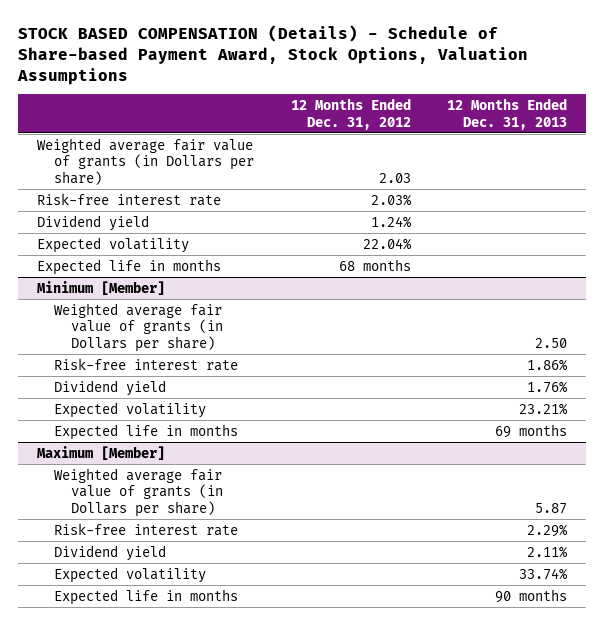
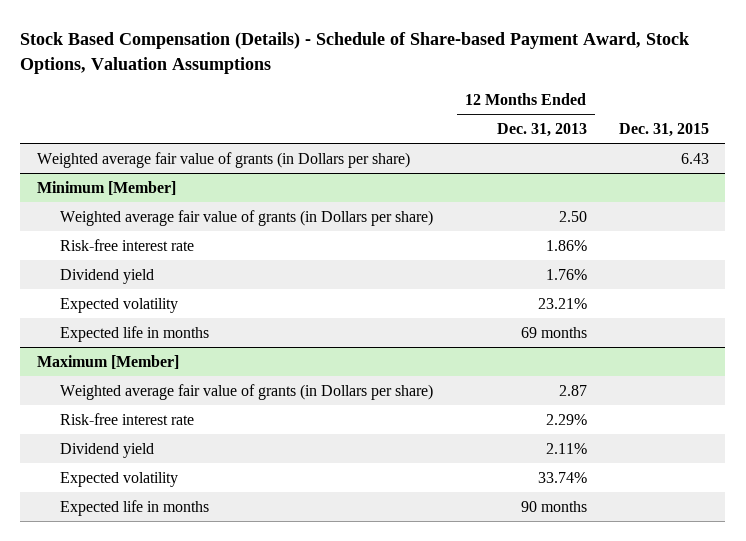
[17,25,529,85] STOCK BASED COMPENSATION (Details) - Schedule of Share-based Payment Award, Stock Options, Valuation Assumptions -> [20,32,690,74] Stock Based Compensation (Details) - Schedule of Share-based Payment Award, Stock Options, Valuation Assumptions
[290,98,411,130] 12 Months Ended Dec. 31, 2012 -> none
none -> [618,122,709,137] Dec. 31, 2015
[36,192,221,206] Risk-free interest rate -> none
[36,214,149,231] Dividend yield -> none
[36,236,189,253] Expected volatility -> none
[36,258,221,275] Expected life in months -> none
[535,502,568,514] 5.87 -> [558,384,587,396] 2.87

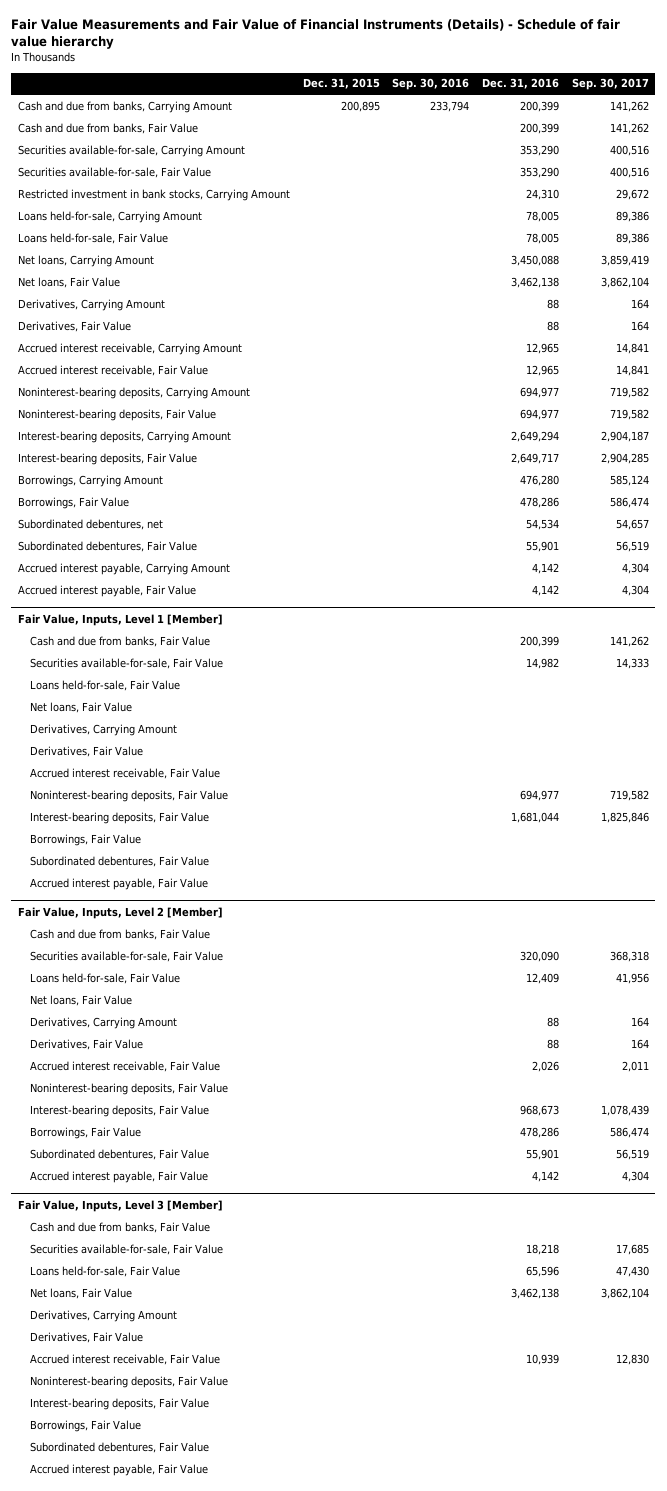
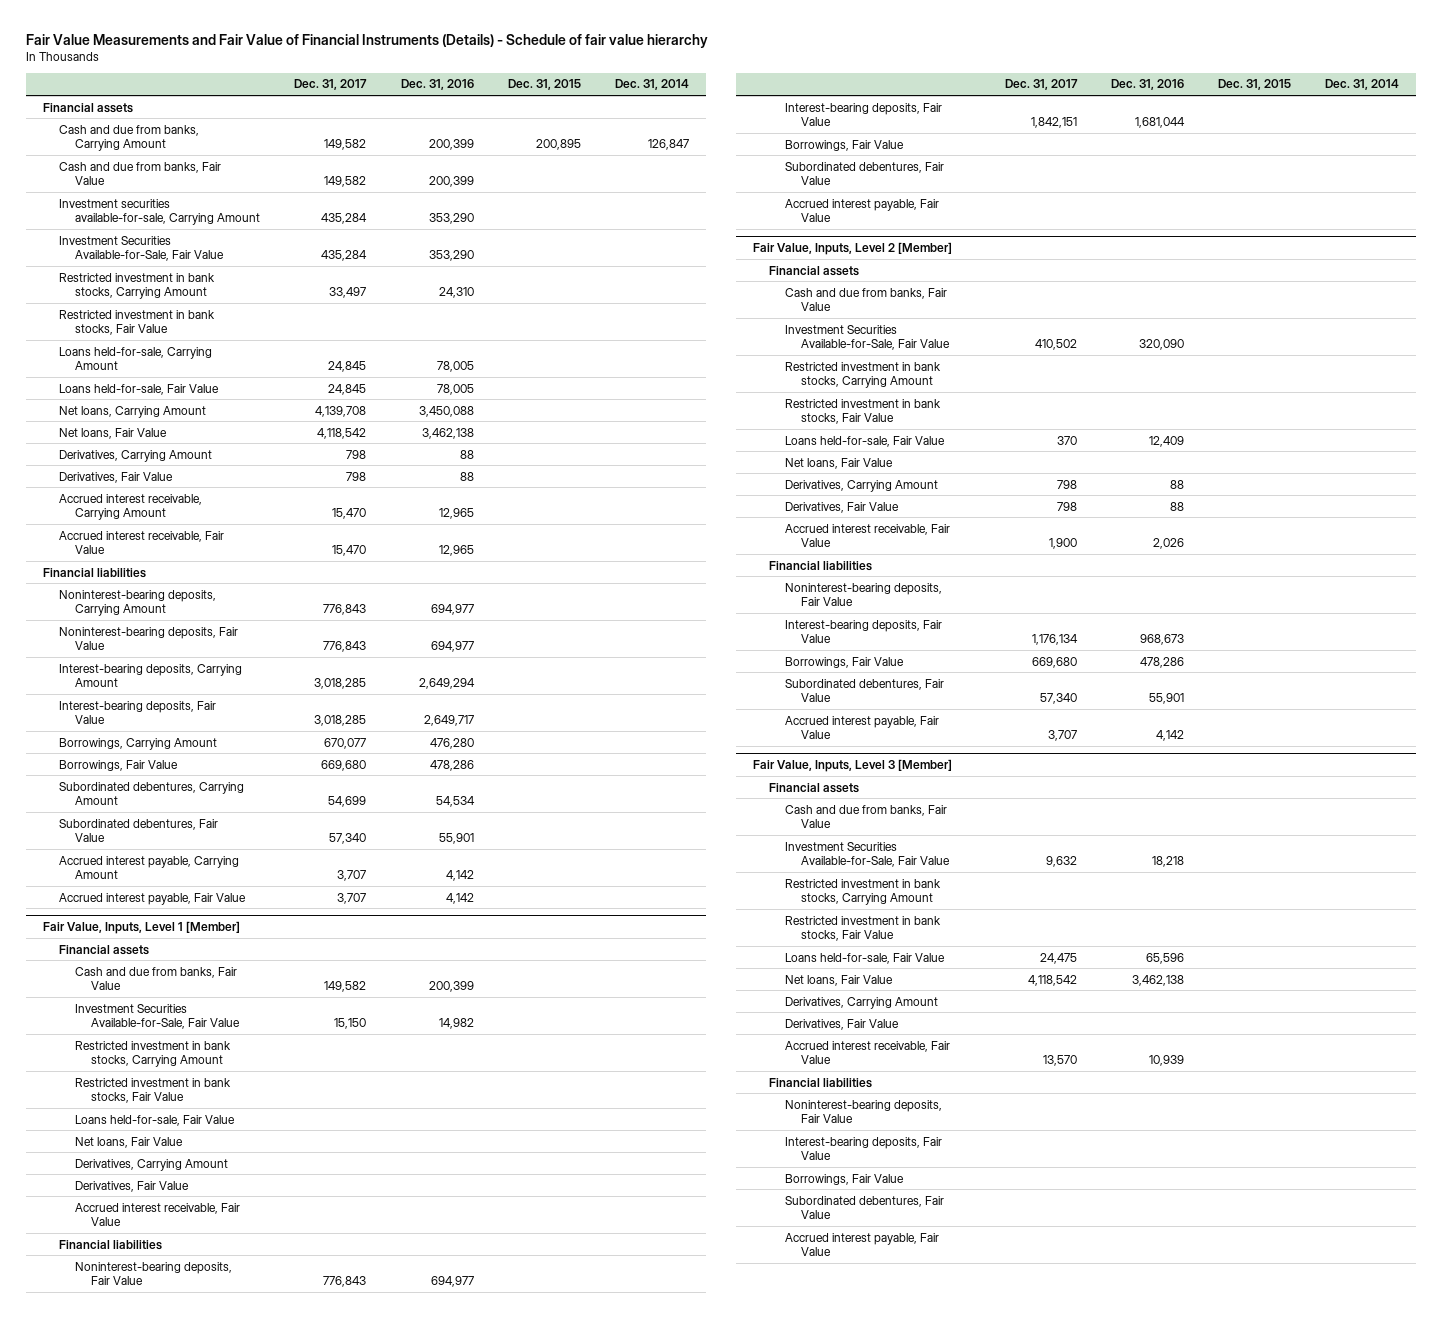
[392,78,470,91] Sep. 30, 2016 -> none
[571,78,649,91] Sep. 30, 2017 -> none
none -> [294,79,368,91] Dec. 31, 2017
none -> [614,79,689,91] Dec. 31, 2014
none -> [43,102,134,113] Financial assets
[17,144,245,157] Securities available-for-sale, Carrying Amount -> [59,198,261,226] Investment securities available-for-sale, Carrying Amount
[17,166,211,178] Securities available-for-sale, Fair Value -> [59,235,225,262] Investment Securities Available-for-Sale, Fair Value
none -> [59,309,216,336] Restricted investment in bank stocks, Fair Value
none -> [43,567,147,578] Financial liabilities
[17,518,163,530] Subordinated debentures, net -> [59,781,245,806] Subordinated debentures, Carrying Amount
none -> [59,944,150,955] Financial assets
[29,657,223,669] Securities available-for-sale, Fair Value -> [75,1003,241,1030] Investment Securities Available-for-Sale, Fair Value
none -> [75,1040,232,1068] Restricted investment in bank stocks, Carrying Amount
none -> [75,1077,232,1104] Restricted investment in bank stocks, Fair Value
none -> [59,1239,163,1250] Financial liabilities
none -> [769,265,860,276] Financial assets
[29,950,223,962] Securities available-for-sale, Fair Value -> [785,324,951,351] Investment Securities Available-for-Sale, Fair Value
none -> [785,361,942,389] Restricted investment in bank stocks, Carrying Amount
none -> [785,398,942,425] Restricted investment in bank stocks, Fair Value
none -> [769,560,873,571] Financial liabilities
none -> [769,782,860,793] Financial assets
[29,1243,223,1255] Securities available-for-sale, Fair Value -> [785,841,951,868] Investment Securities Available-for-Sale, Fair Value
none -> [785,878,942,906] Restricted investment in bank stocks, Carrying Amount
none -> [785,915,942,942] Restricted investment in bank stocks, Fair Value
none -> [769,1077,873,1088] Financial liabilities

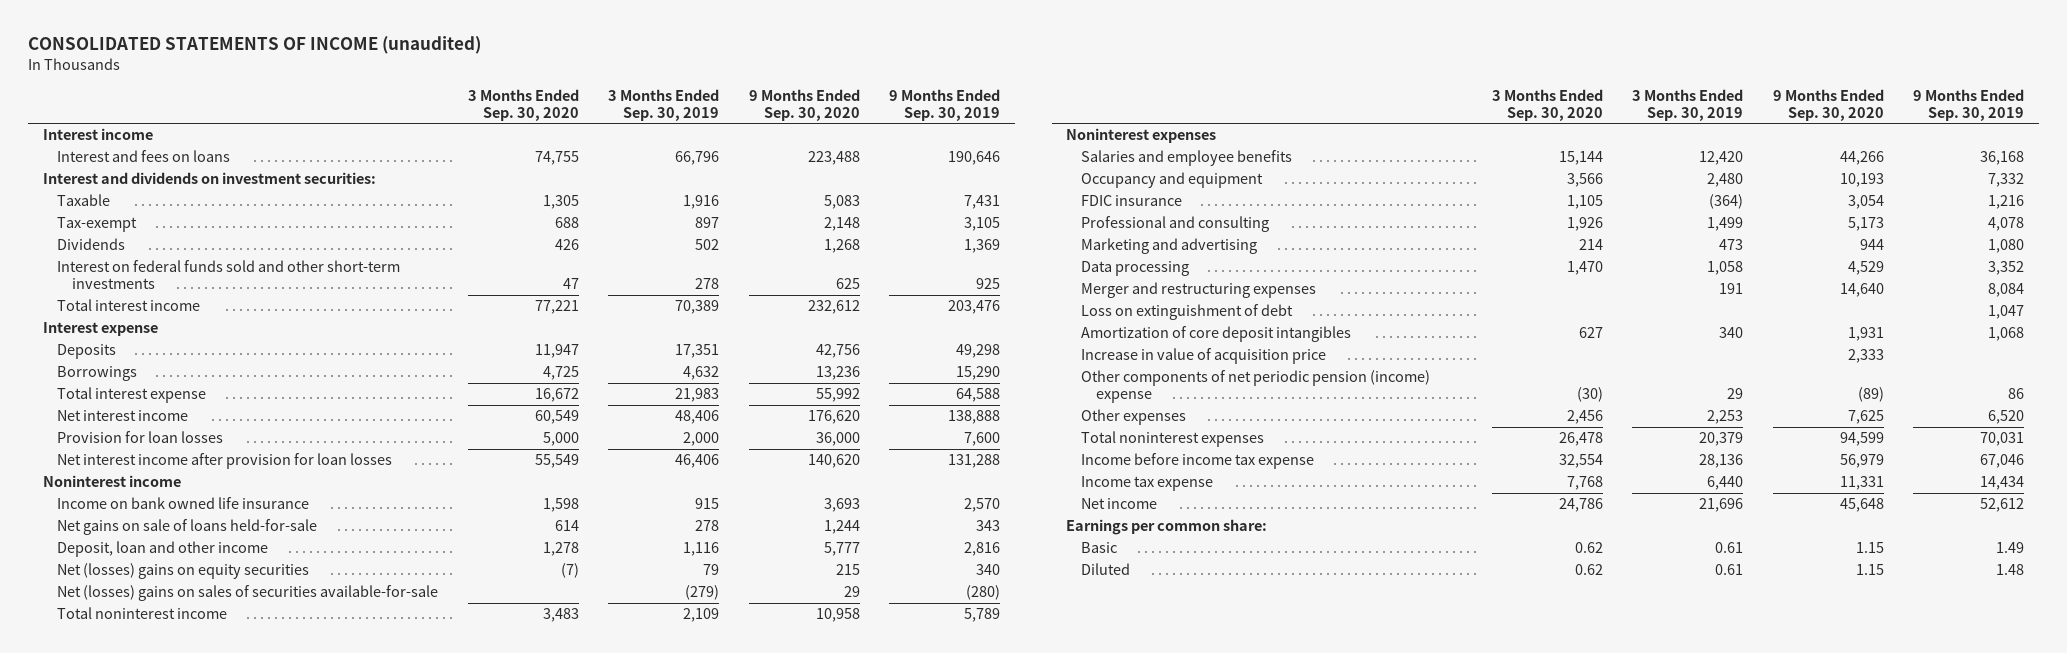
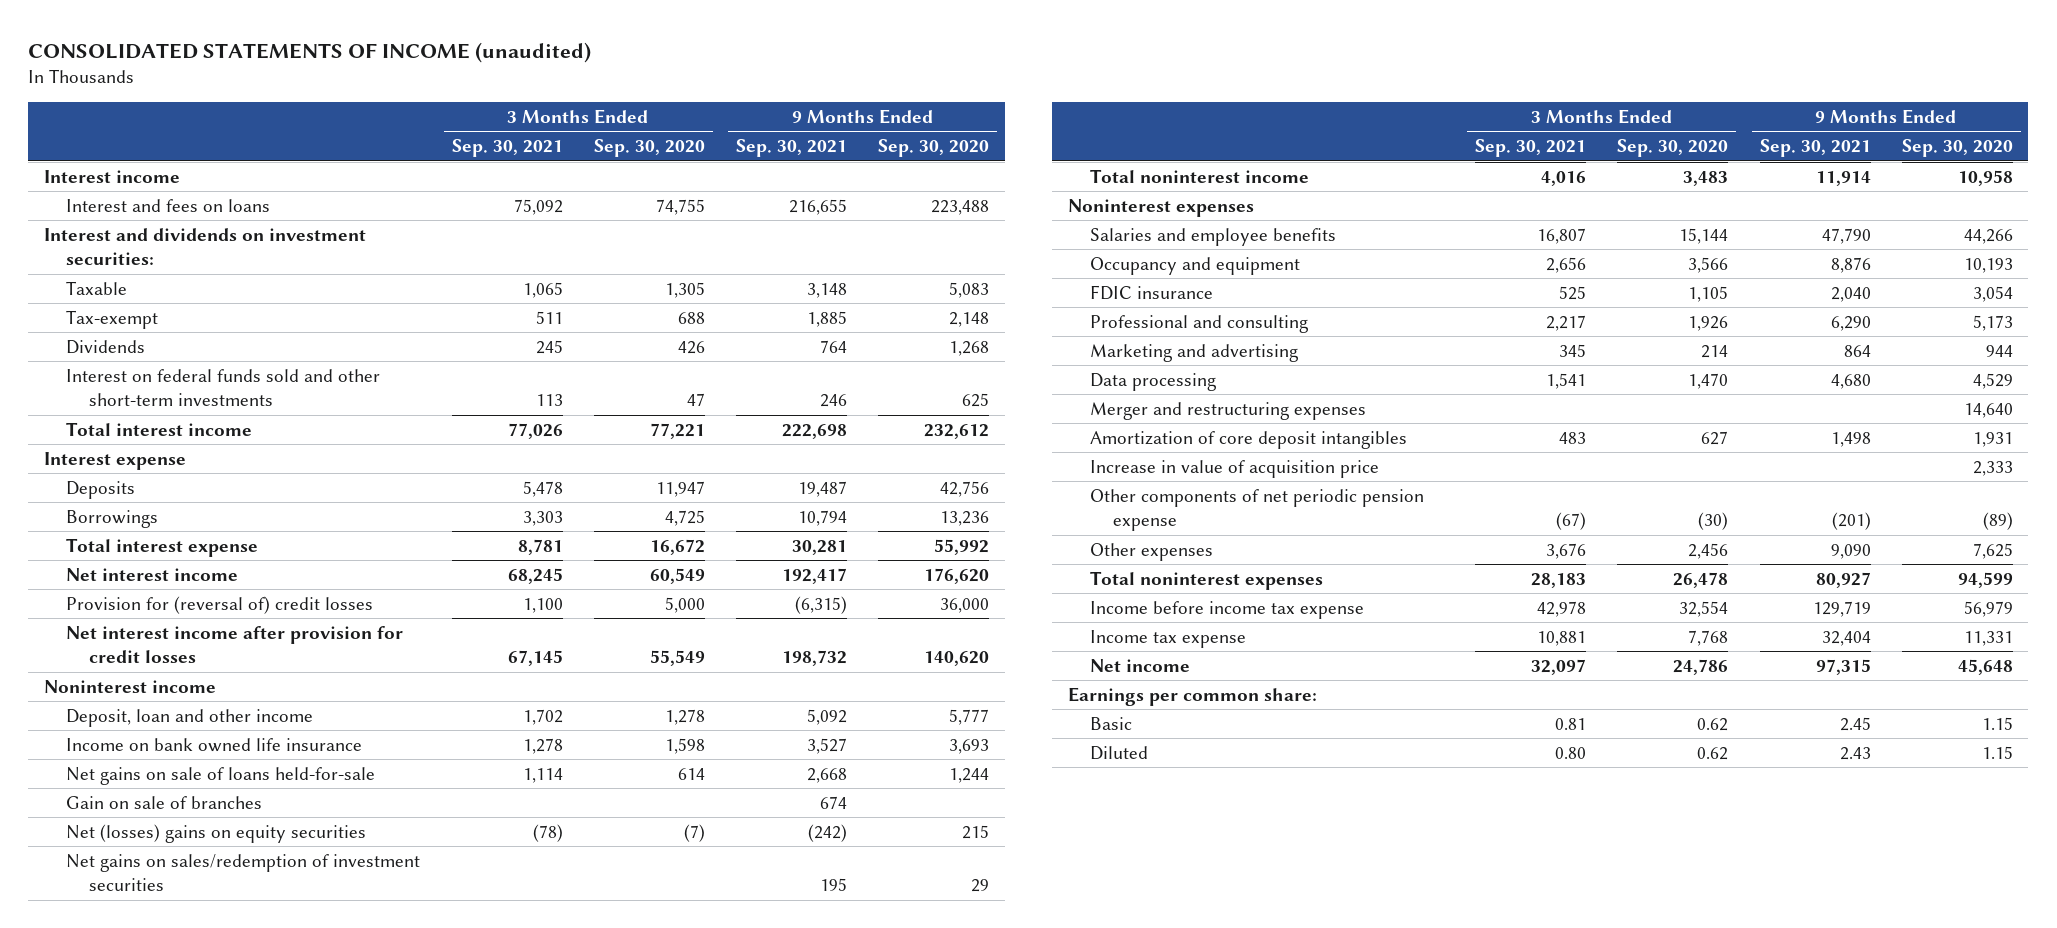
[608,88,720,121] 3 Months Ended Sep. 30, 2019 -> none
[889,88,1001,121] 9 Months Ended Sep. 30, 2019 -> none
none -> [451,139,563,158] Sep. 30, 2021
none -> [735,139,847,158] Sep. 30, 2021
[57,431,224,444] Provision for loan losses -> [66,595,374,614] Provision for (reversal of) credit losses
[57,453,393,470] Net interest income after provision for loan losses -> [66,625,404,664] Net interest income after provision for credit losses
[57,541,269,558] Deposit, loan and other income -> [66,708,314,727] Deposit, loan and other income
none -> [66,795,263,809] Gain on sale of branches
[57,585,439,602] Net (losses) gains on sales of securities available-for-sale -> [66,853,421,892] Net gains on sales/redemption of investment securities
[1081,304,1294,321] Loss on extinguishment of debt -> none
[1081,370,1431,404] Other components of net periodic pension (income) expense -> [1090,488,1425,532] Other components of net periodic pension expense

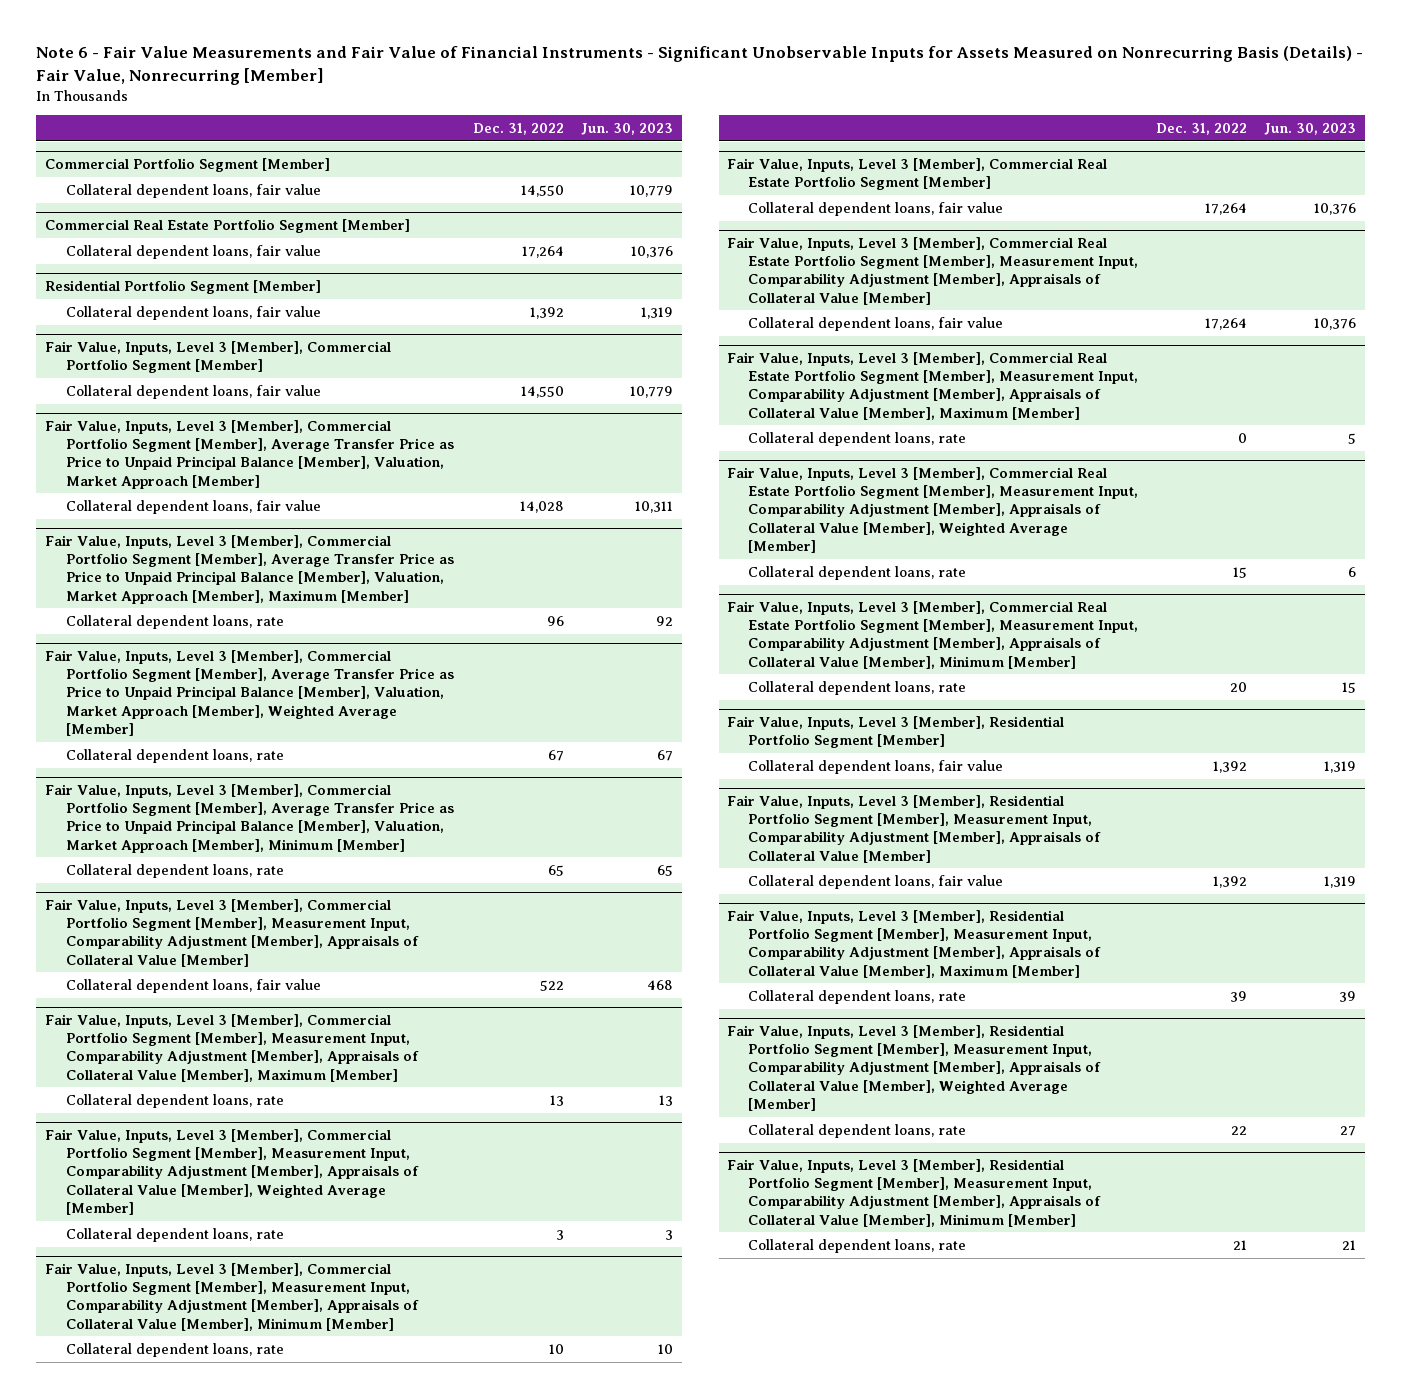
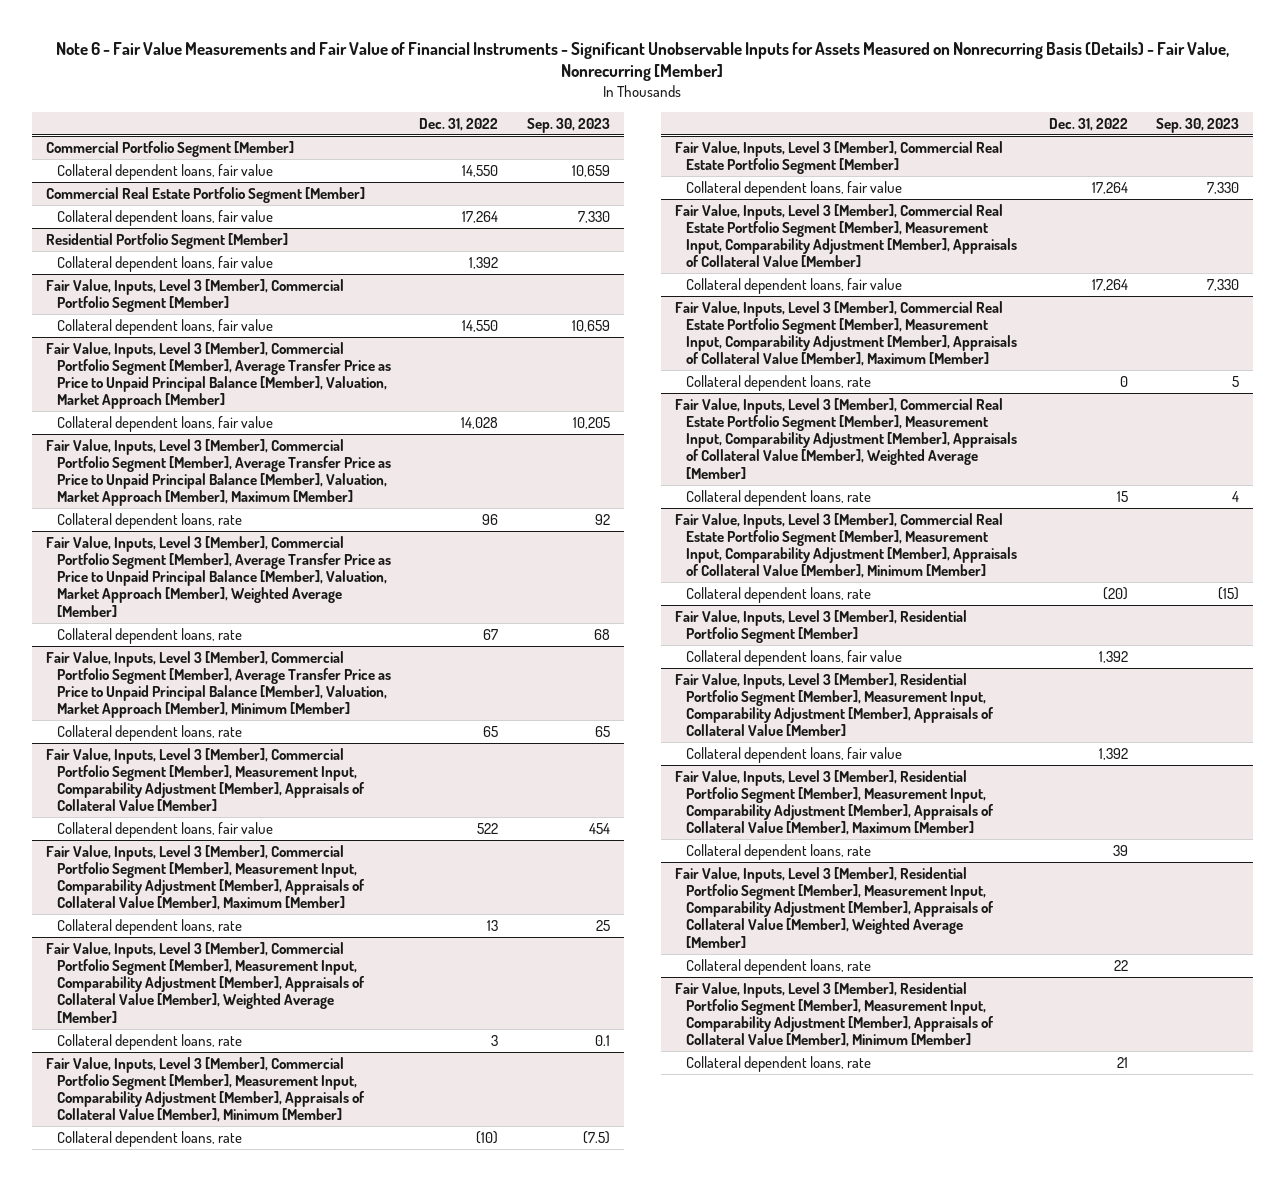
[581,123,674,136] Jun. 30, 2023 -> none
none -> [526,117,610,133] Sep. 30, 2023
[549,1343,565,1354] 10 -> [476,1130,499,1144] (10)
[1229,681,1247,692] 20 -> [1102,586,1128,600] (20)

